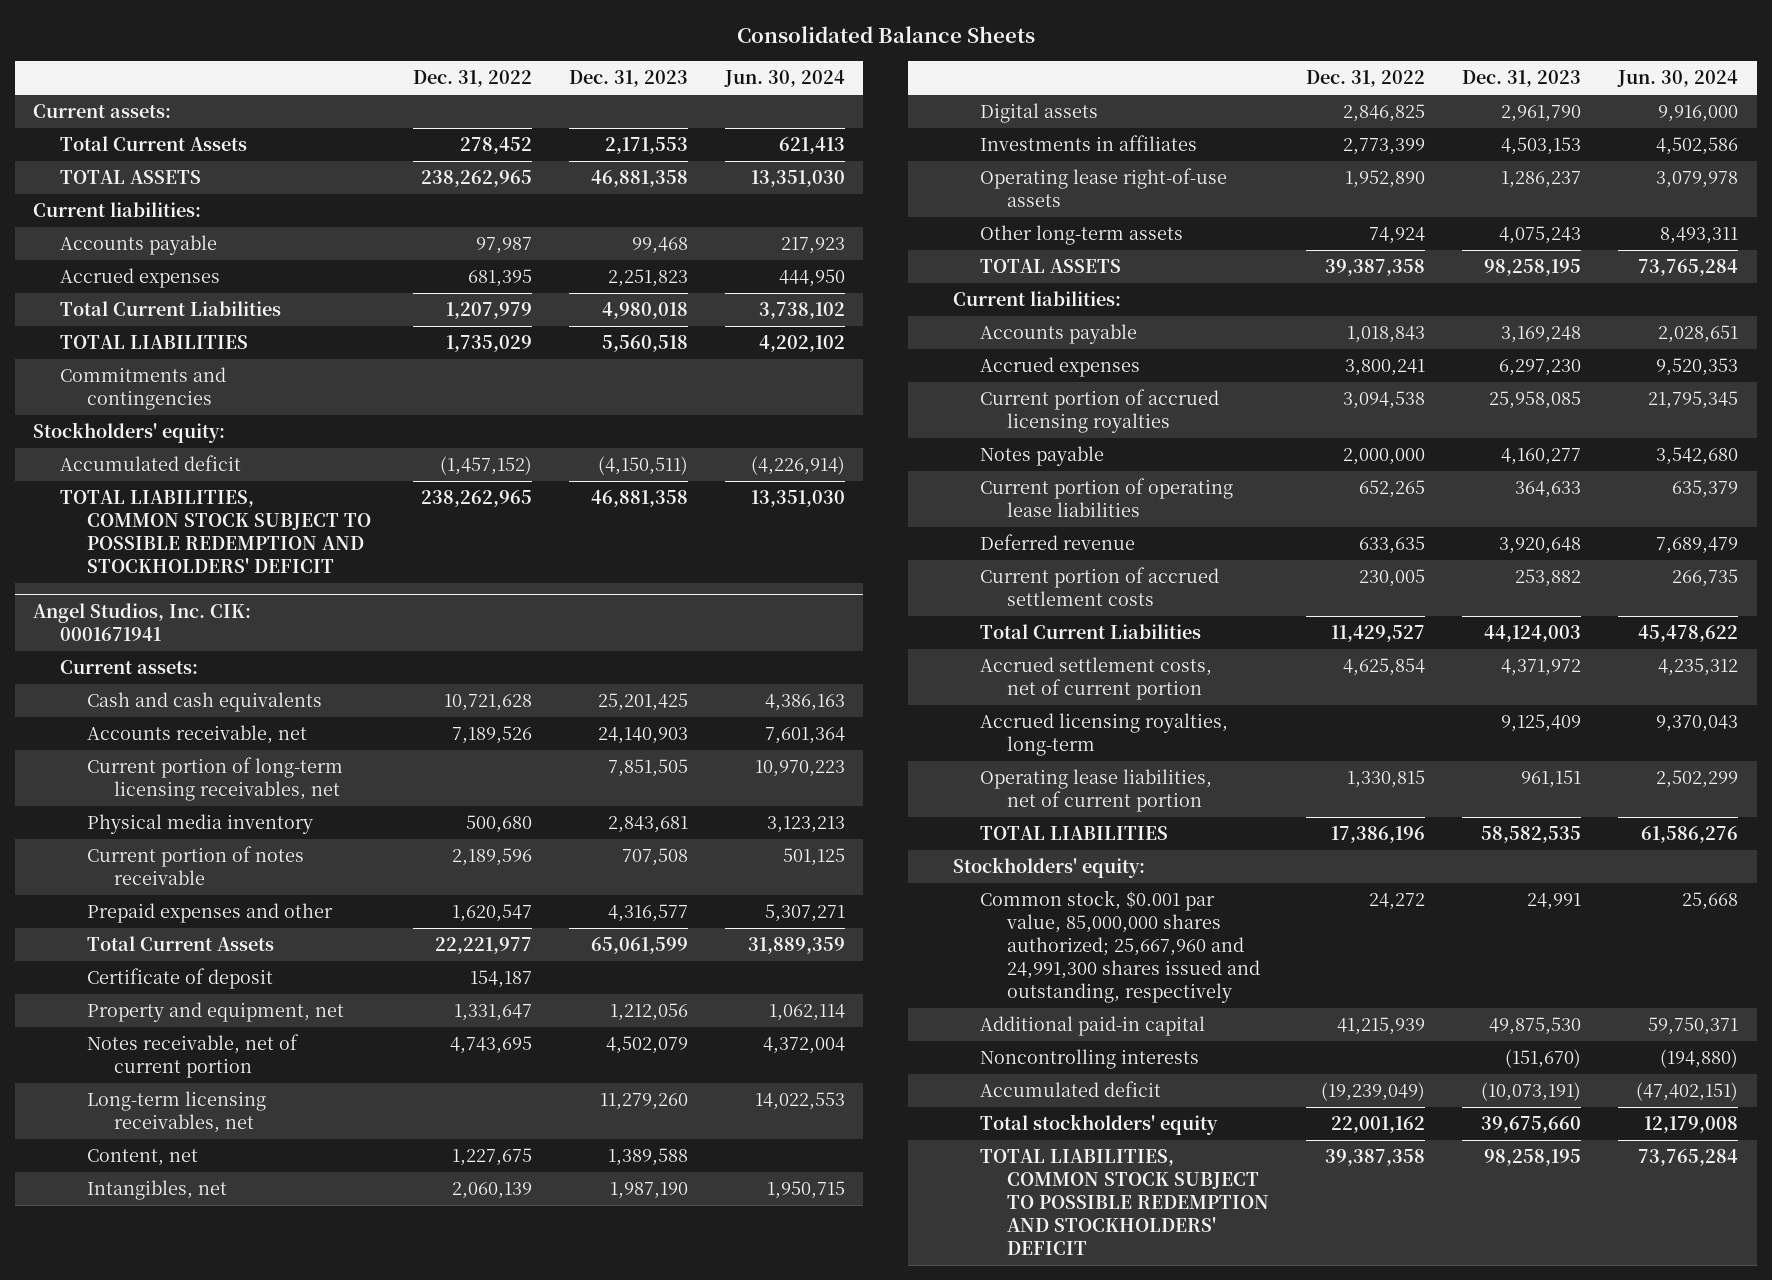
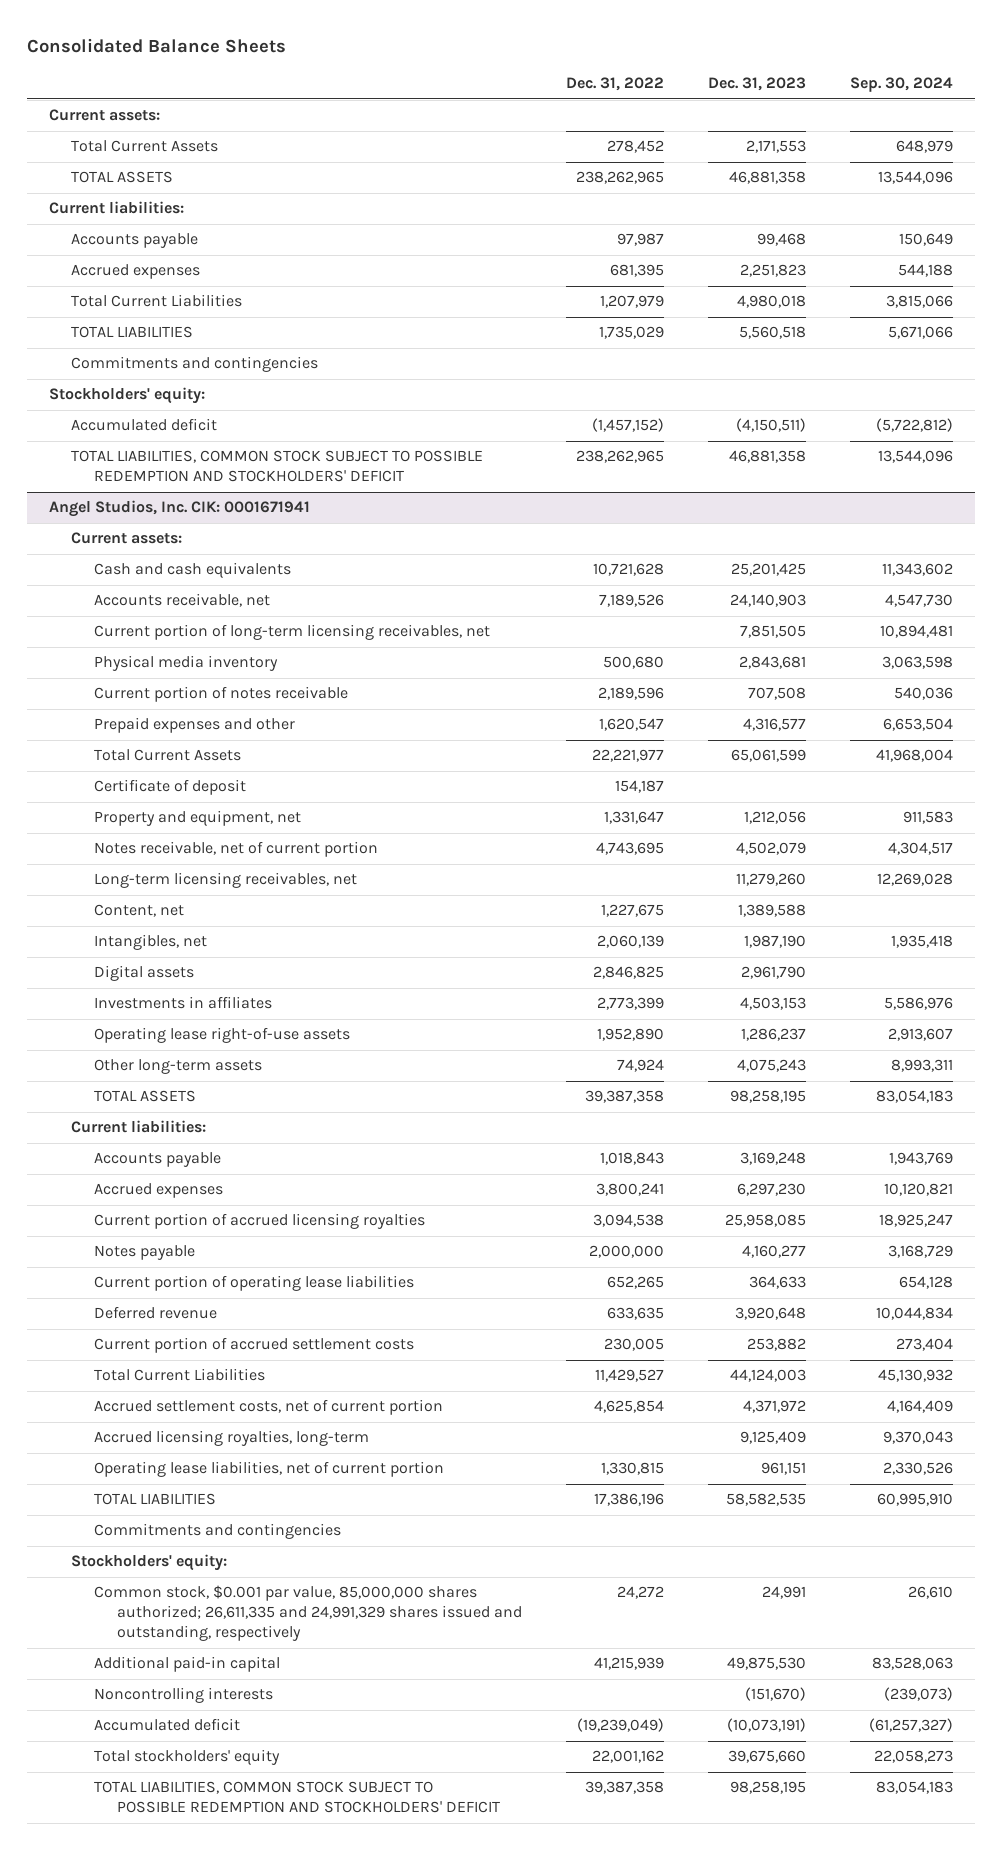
[723,70,845,88] Jun. 30, 2024 -> none
none -> [849,77,953,93] Sep. 30, 2024
none -> [94,1523,342,1540] Commitments and contingencies
[980,890,1260,1004] Common stock, $0.001 par value, 85,000,000 shares authorized; 25,667,960 and 24,991,300 shares issued and outstanding, respectively -> [94,1585,523,1642] Common stock, $0.001 par value, 85,000,000 shares authorized; 26,611,335 and 24,991,329 shares issued and outstanding, respectively

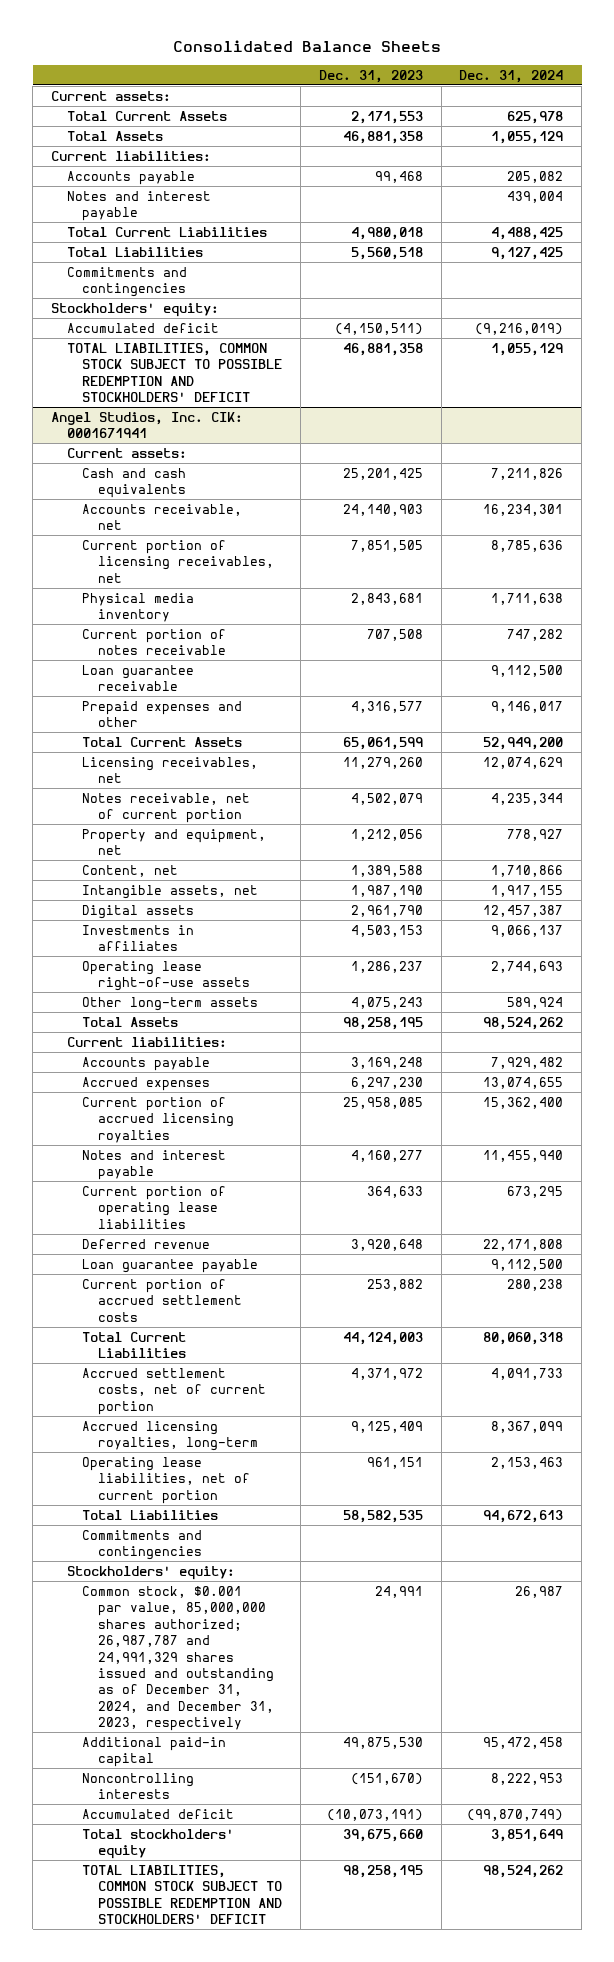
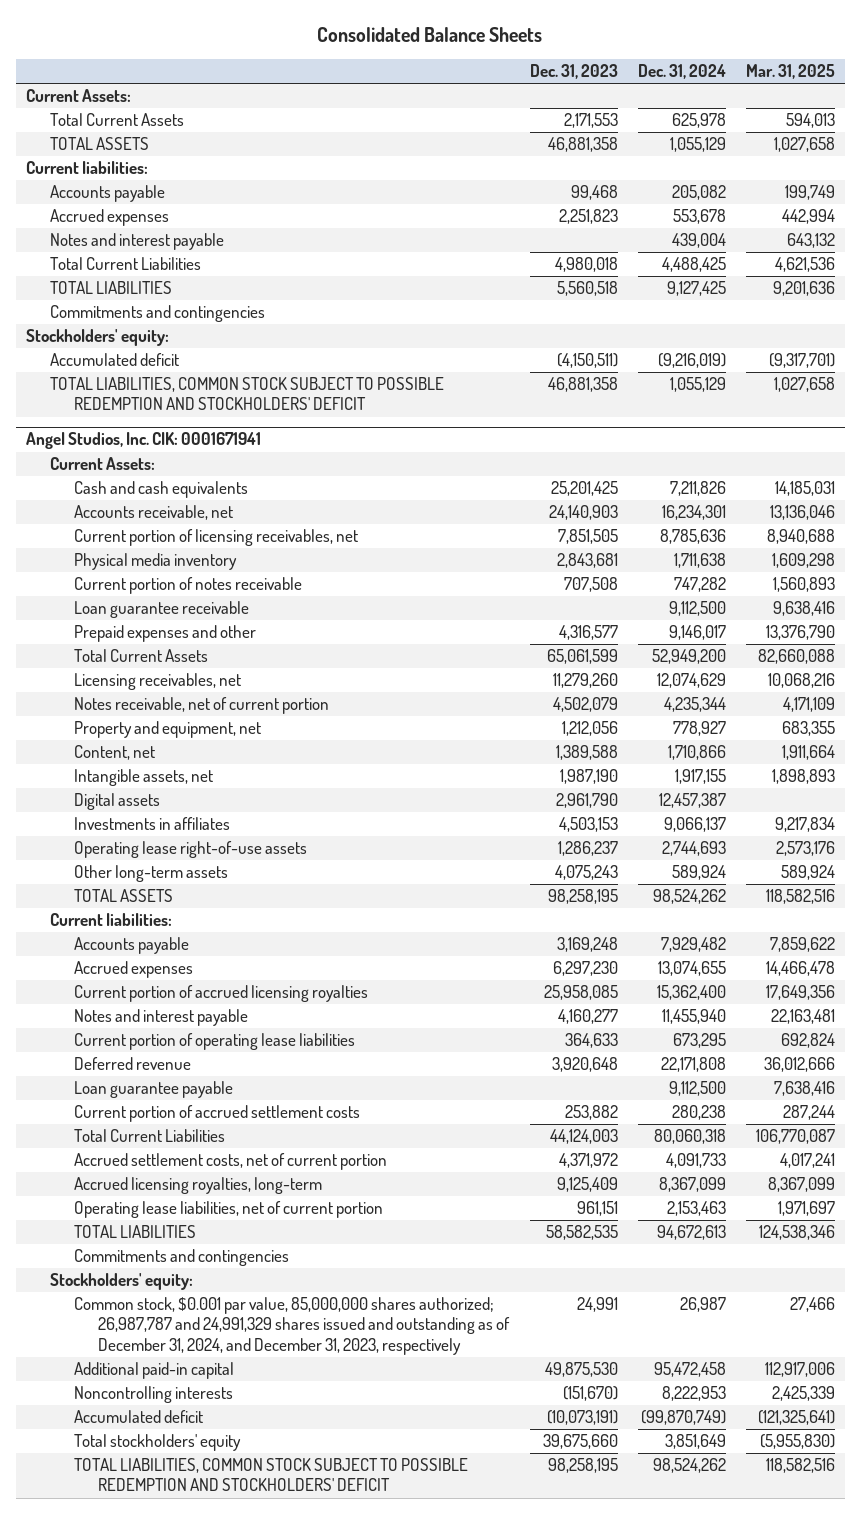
none -> [745,64,835,80] Mar. 31, 2025
[50,90,171,101] Current assets: -> [25,89,131,103] Current Assets:
[66,130,163,141] Total Assets -> [50,137,150,151] TOTAL ASSETS
none -> [50,209,170,227] Accrued expenses
[66,246,203,257] Total Liabilities -> [50,281,173,295] TOTAL LIABILITIES
[66,447,187,458] Current assets: -> [50,457,156,471] Current Assets:
[82,1016,179,1027] Total Assets -> [74,889,174,903] TOTAL ASSETS
[82,1509,219,1520] Total Liabilities -> [74,1225,197,1239] TOTAL LIABILITIES

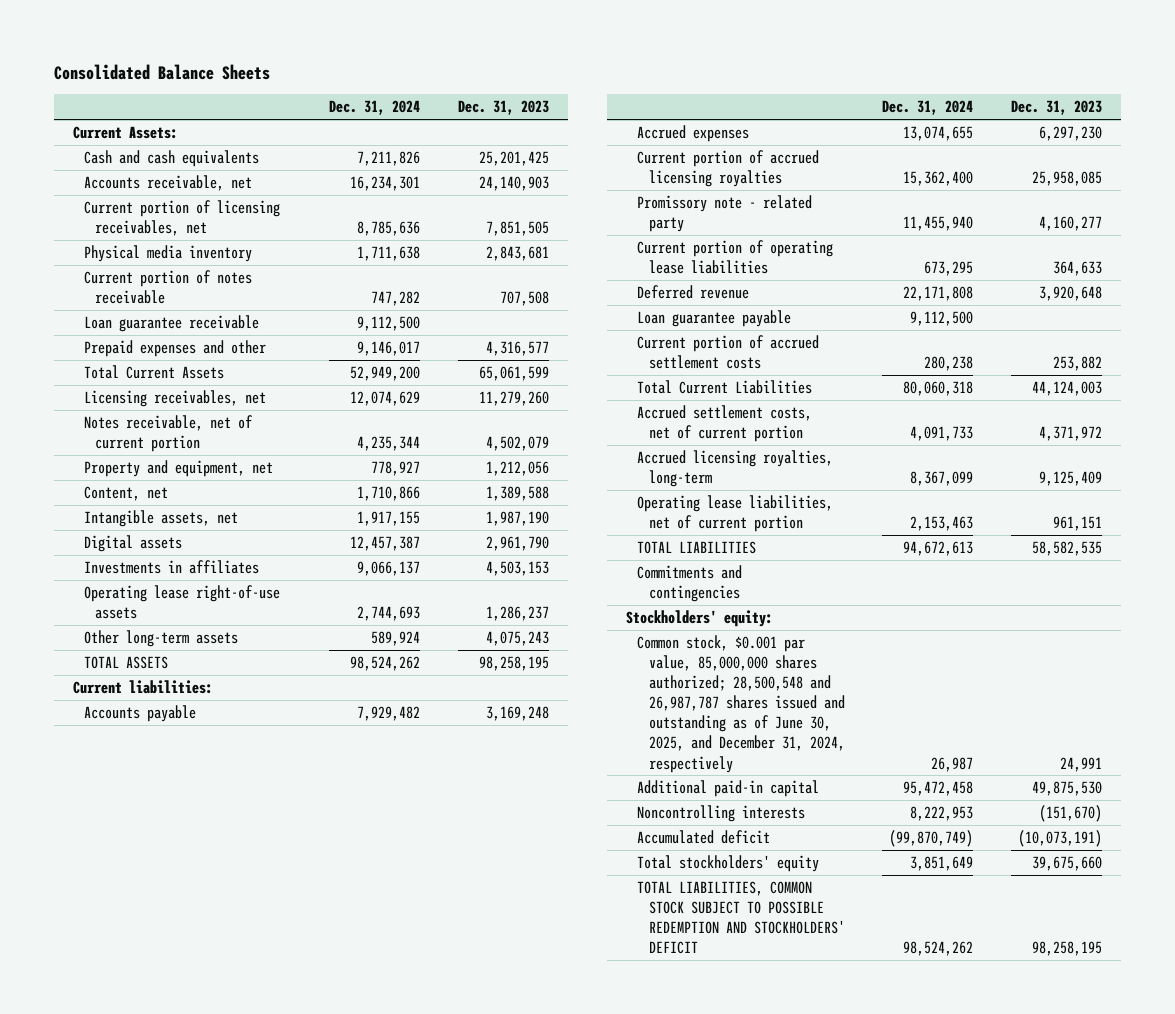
[745,64,835,80] Mar. 31, 2025 -> none
[50,113,185,127] Total Current Assets -> none
[50,137,150,151] TOTAL ASSETS -> none
[25,161,148,175] Current liabilities: -> none
[50,185,166,203] Accounts payable -> none
[50,209,170,227] Accrued expenses -> none
[50,233,225,251] Notes and interest payable -> none
[50,257,202,271] Total Current Liabilities -> none
[50,281,173,295] TOTAL LIABILITIES -> none
[50,305,266,323] Commitments and contingencies -> none
[25,329,169,347] Stockholders' equity: -> none
[50,353,180,367] Accumulated deficit -> none
[50,377,445,411] TOTAL LIABILITIES, COMMON STOCK SUBJECT TO POSSIBLE REDEMPTION AND STOCKHOLDERS' DEFICIT -> none
[25,432,261,450] Angel Studios, Inc. CIK: 0001671941 -> none
[50,457,156,471] Current Assets: -> none
[74,1009,249,1027] Notes and interest payable -> [637,194,813,233] Promissory note - related party
[74,1297,511,1355] Common stock, $0.001 par value, 85,000,000 shares authorized; 26,987,787 and 24,991,329 shares issued and outstanding as of December 31, 2024, and December 31, 2023, respectively -> [637,634,845,773] Common stock, $0.001 par value, 85,000,000 shares authorized; 28,500,548 and 26,987,787 shares issued and outstanding as of June 30, 2025, and December 31, 2024, respectively

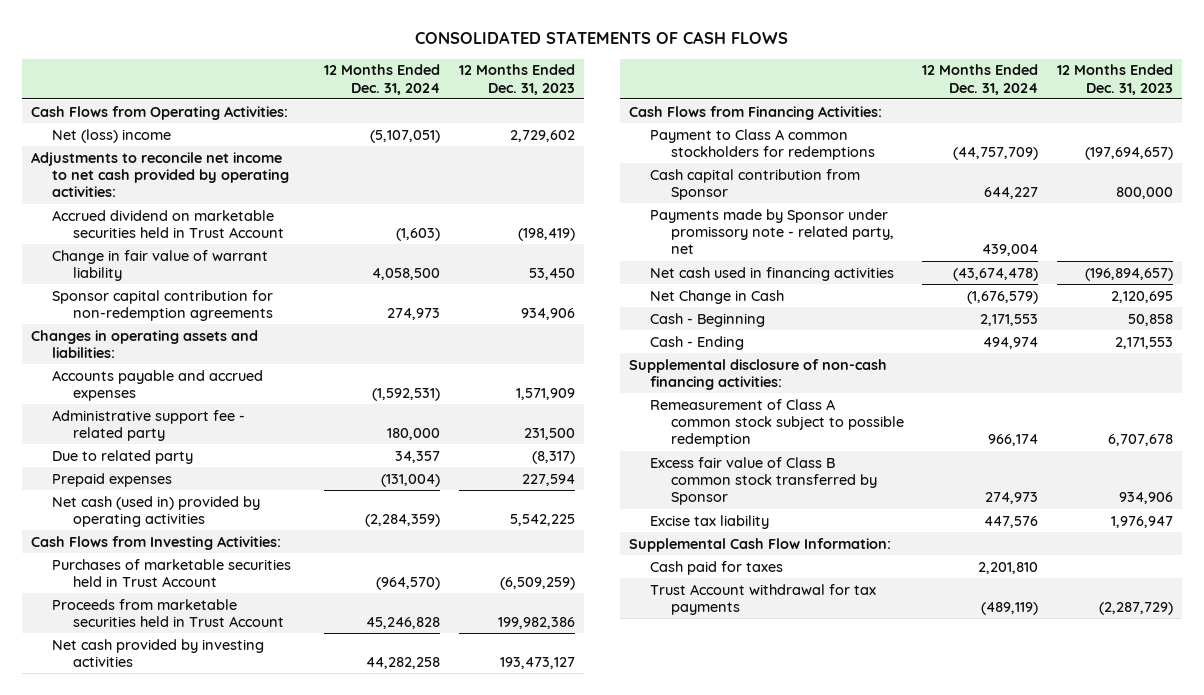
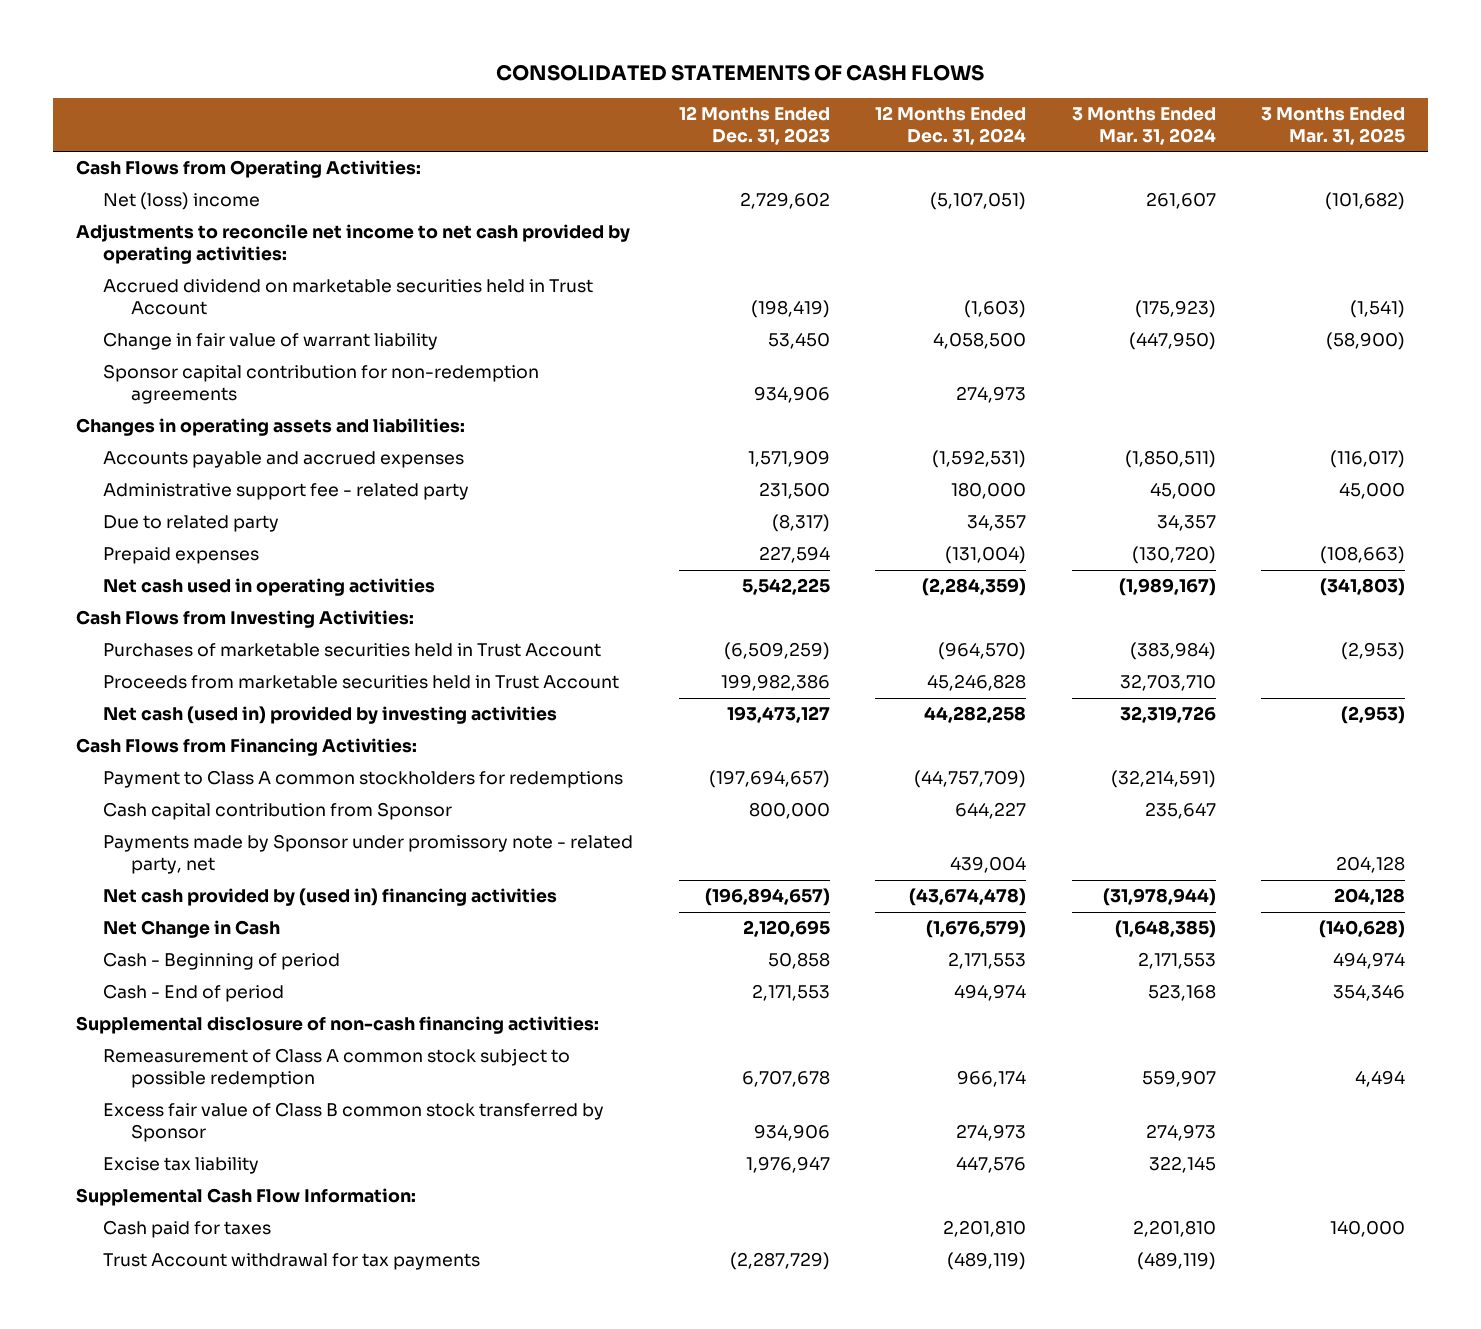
none -> [1071,106,1216,145] 3 Months Ended Mar. 31, 2024
none -> [1261,106,1406,145] 3 Months Ended Mar. 31, 2025
[52,495,261,527] Net cash (used in) provided by operating activities -> [103,578,436,597] Net cash used in operating activities
[52,638,265,667] Net cash provided by investing activities -> [103,706,558,725] Net cash (used in) provided by investing activities
[649,266,894,281] Net cash used in financing activities -> [103,888,558,907] Net cash provided by (used in) financing activities
[649,312,765,327] Cash - Beginning -> [103,952,341,971] Cash - Beginning of period
[649,335,744,350] Cash - Ending -> [103,984,285,1003] Cash - End of period

